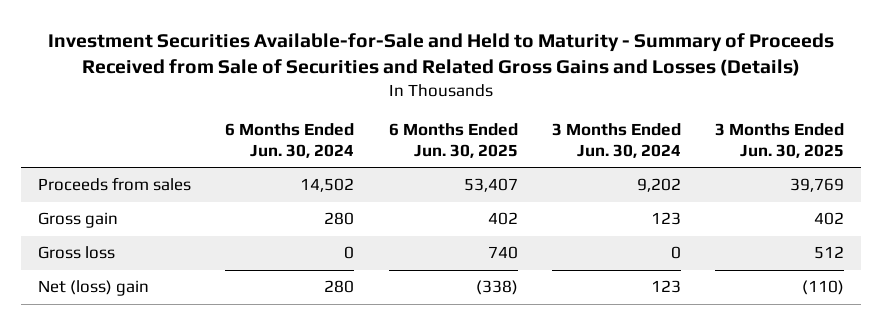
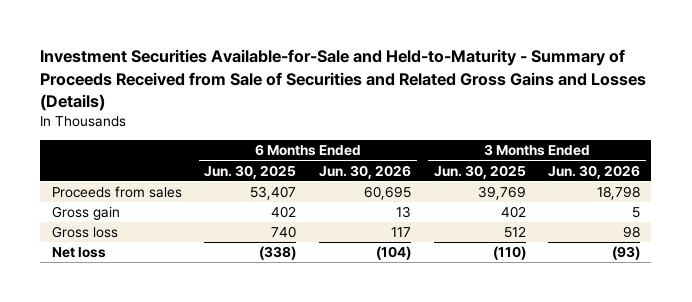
[48,33,835,77] Investment Securities Available-for-Sale and Held to Maturity - Summary of Proceeds Received from Sale of Securities and Related Gross Gains and Losses (Details) -> [40,49,647,111] Investment Securities Available-for-Sale and Held-to-Maturity - Summary of Proceeds Received from Sale of Securities and Related Gross Gains and Losses (Details)
[225,123,355,158] 6 Months Ended Jun. 30, 2024 -> none
[551,123,681,158] 3 Months Ended Jun. 30, 2024 -> none
none -> [318,164,411,179] Jun. 30, 2026
none -> [548,164,641,179] Jun. 30, 2026
[38,280,150,297] Net (loss) gain -> [51,247,106,259] Net loss

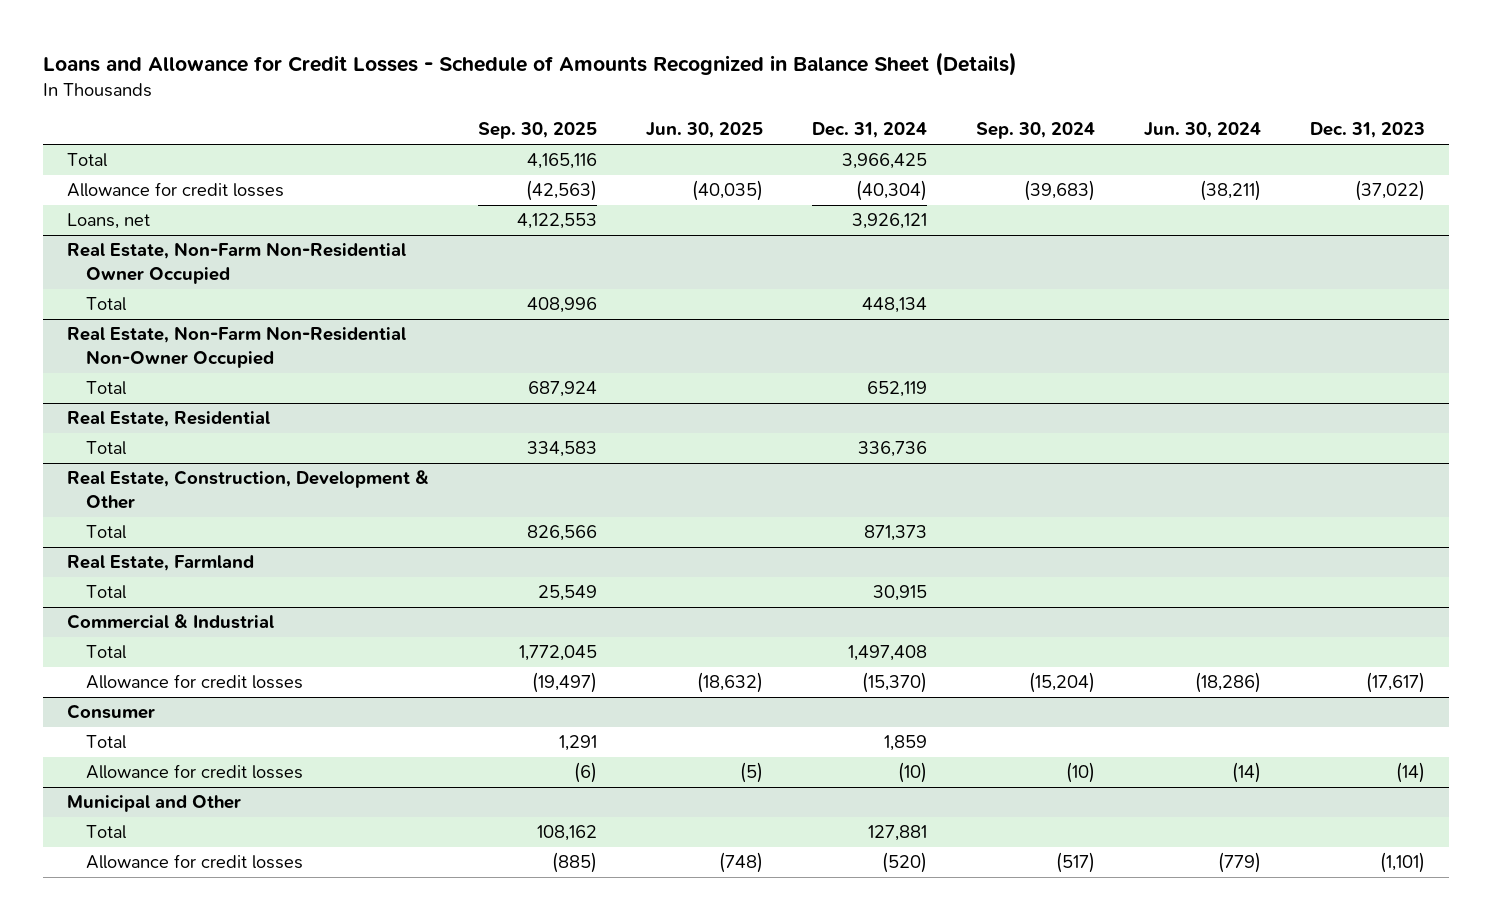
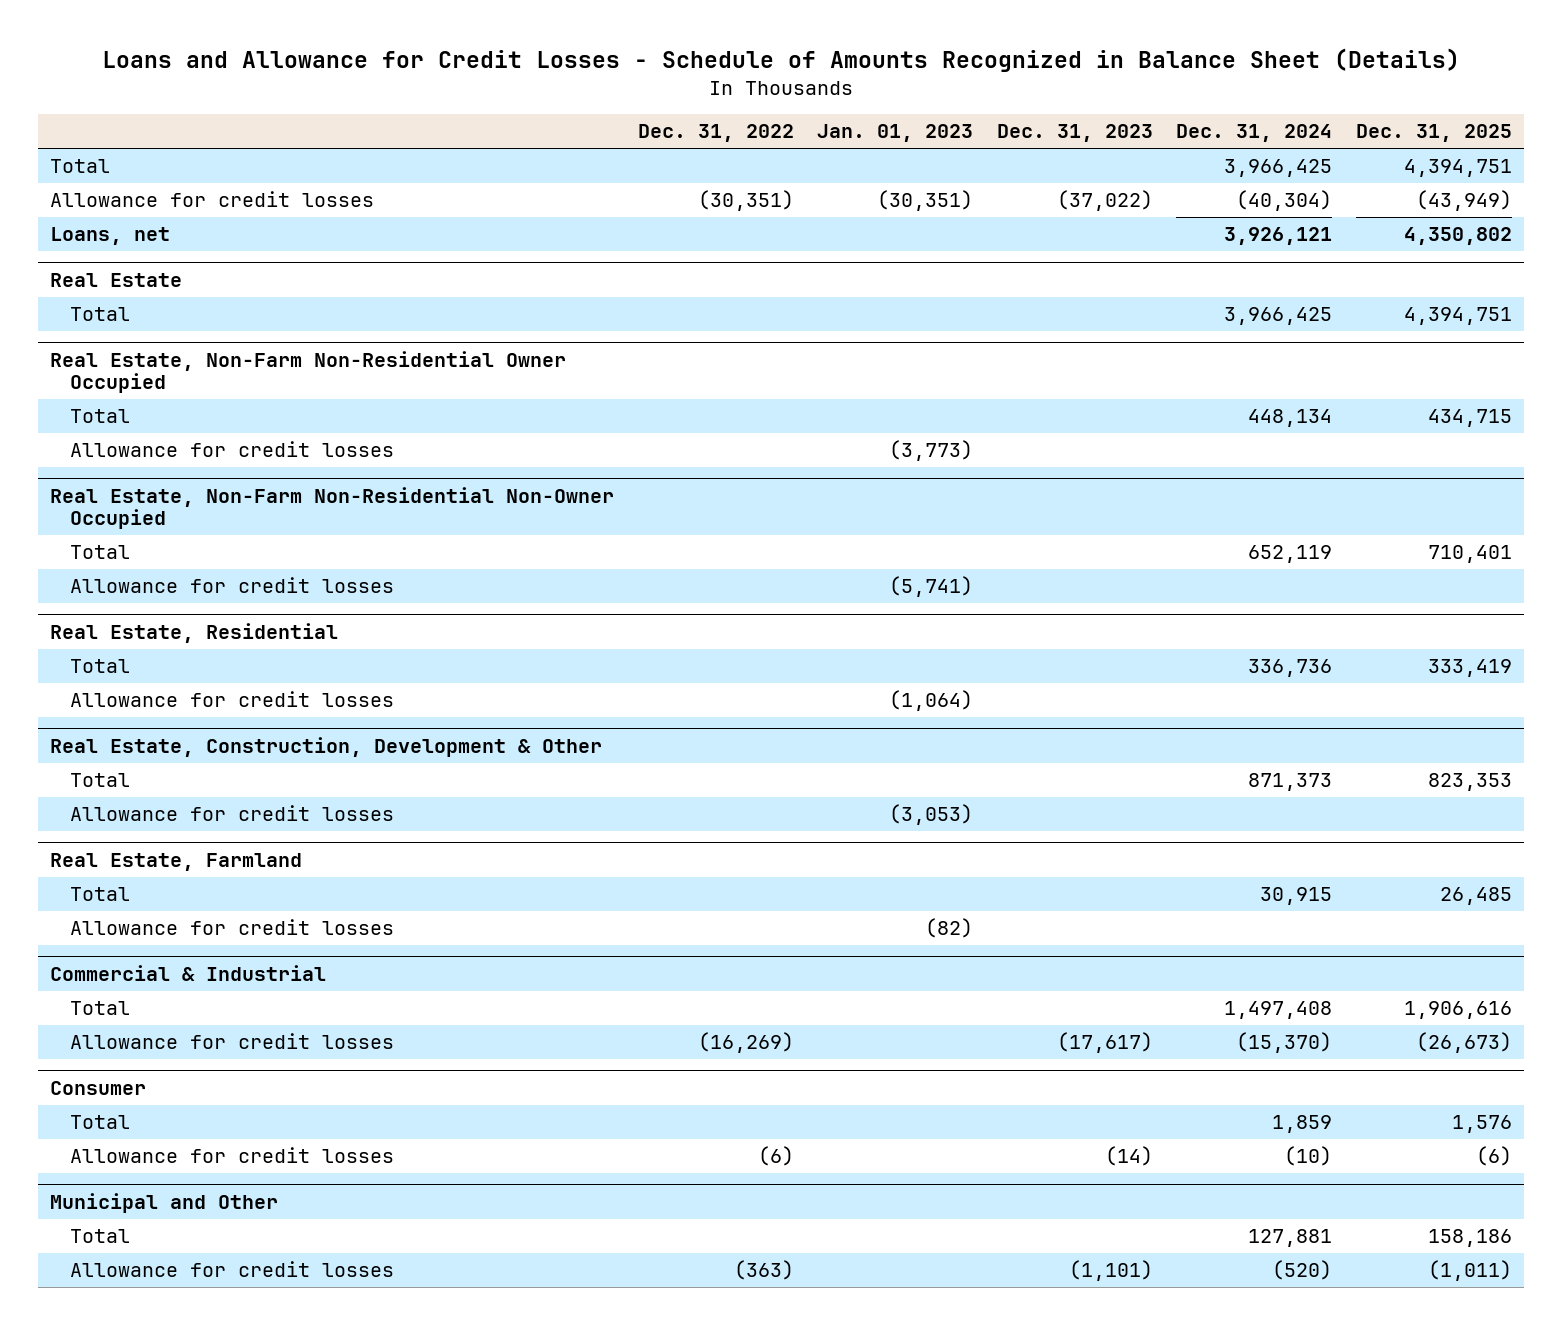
[478,122,598,140] Sep. 30, 2025 -> none
[646,122,764,139] Jun. 30, 2025 -> none
[975,122,1095,140] Sep. 30, 2024 -> none
[1143,122,1261,139] Jun. 30, 2024 -> none
none -> [637,124,794,143] Dec. 31, 2022
none -> [817,124,974,143] Jan. 01, 2023
none -> [1355,124,1512,143] Dec. 31, 2025
none -> [50,272,183,287] Real Estate
none -> [69,307,130,322] Total
none -> [69,441,394,458] Allowance for credit losses
none -> [69,577,394,594] Allowance for credit losses
none -> [69,691,394,708] Allowance for credit losses
none -> [69,805,394,822] Allowance for credit losses
none -> [69,919,394,936] Allowance for credit losses

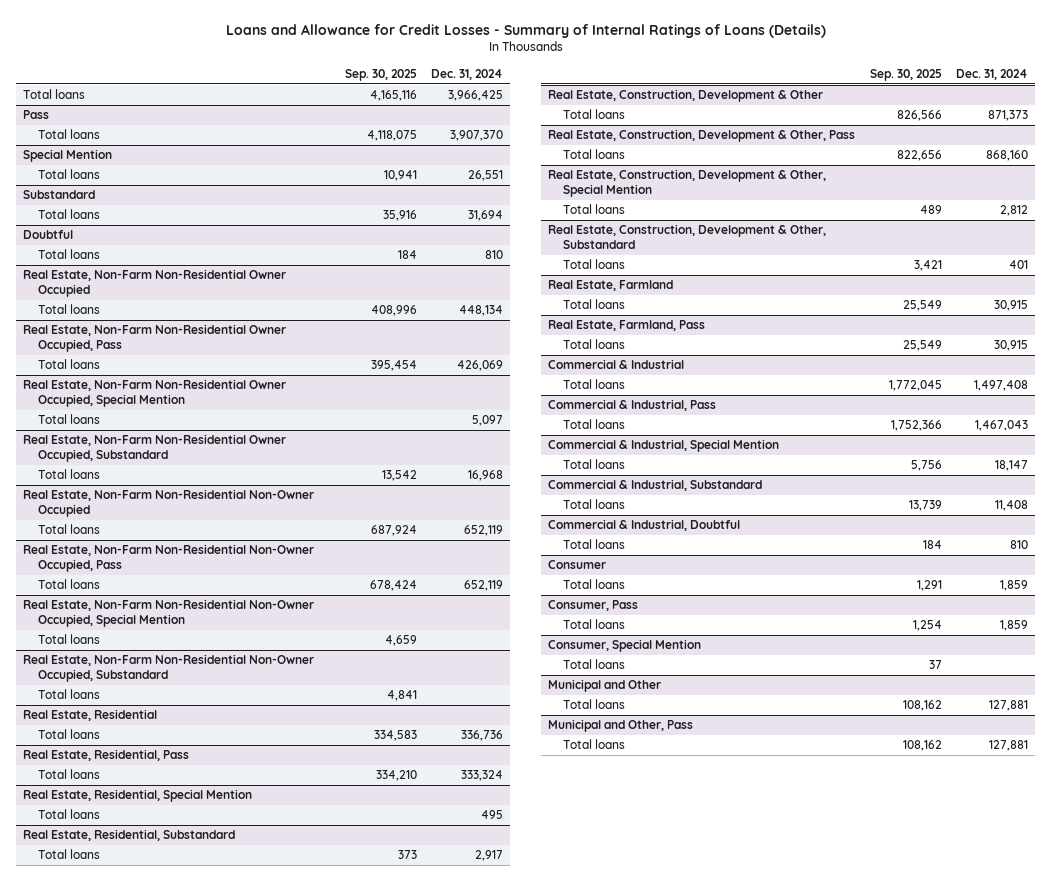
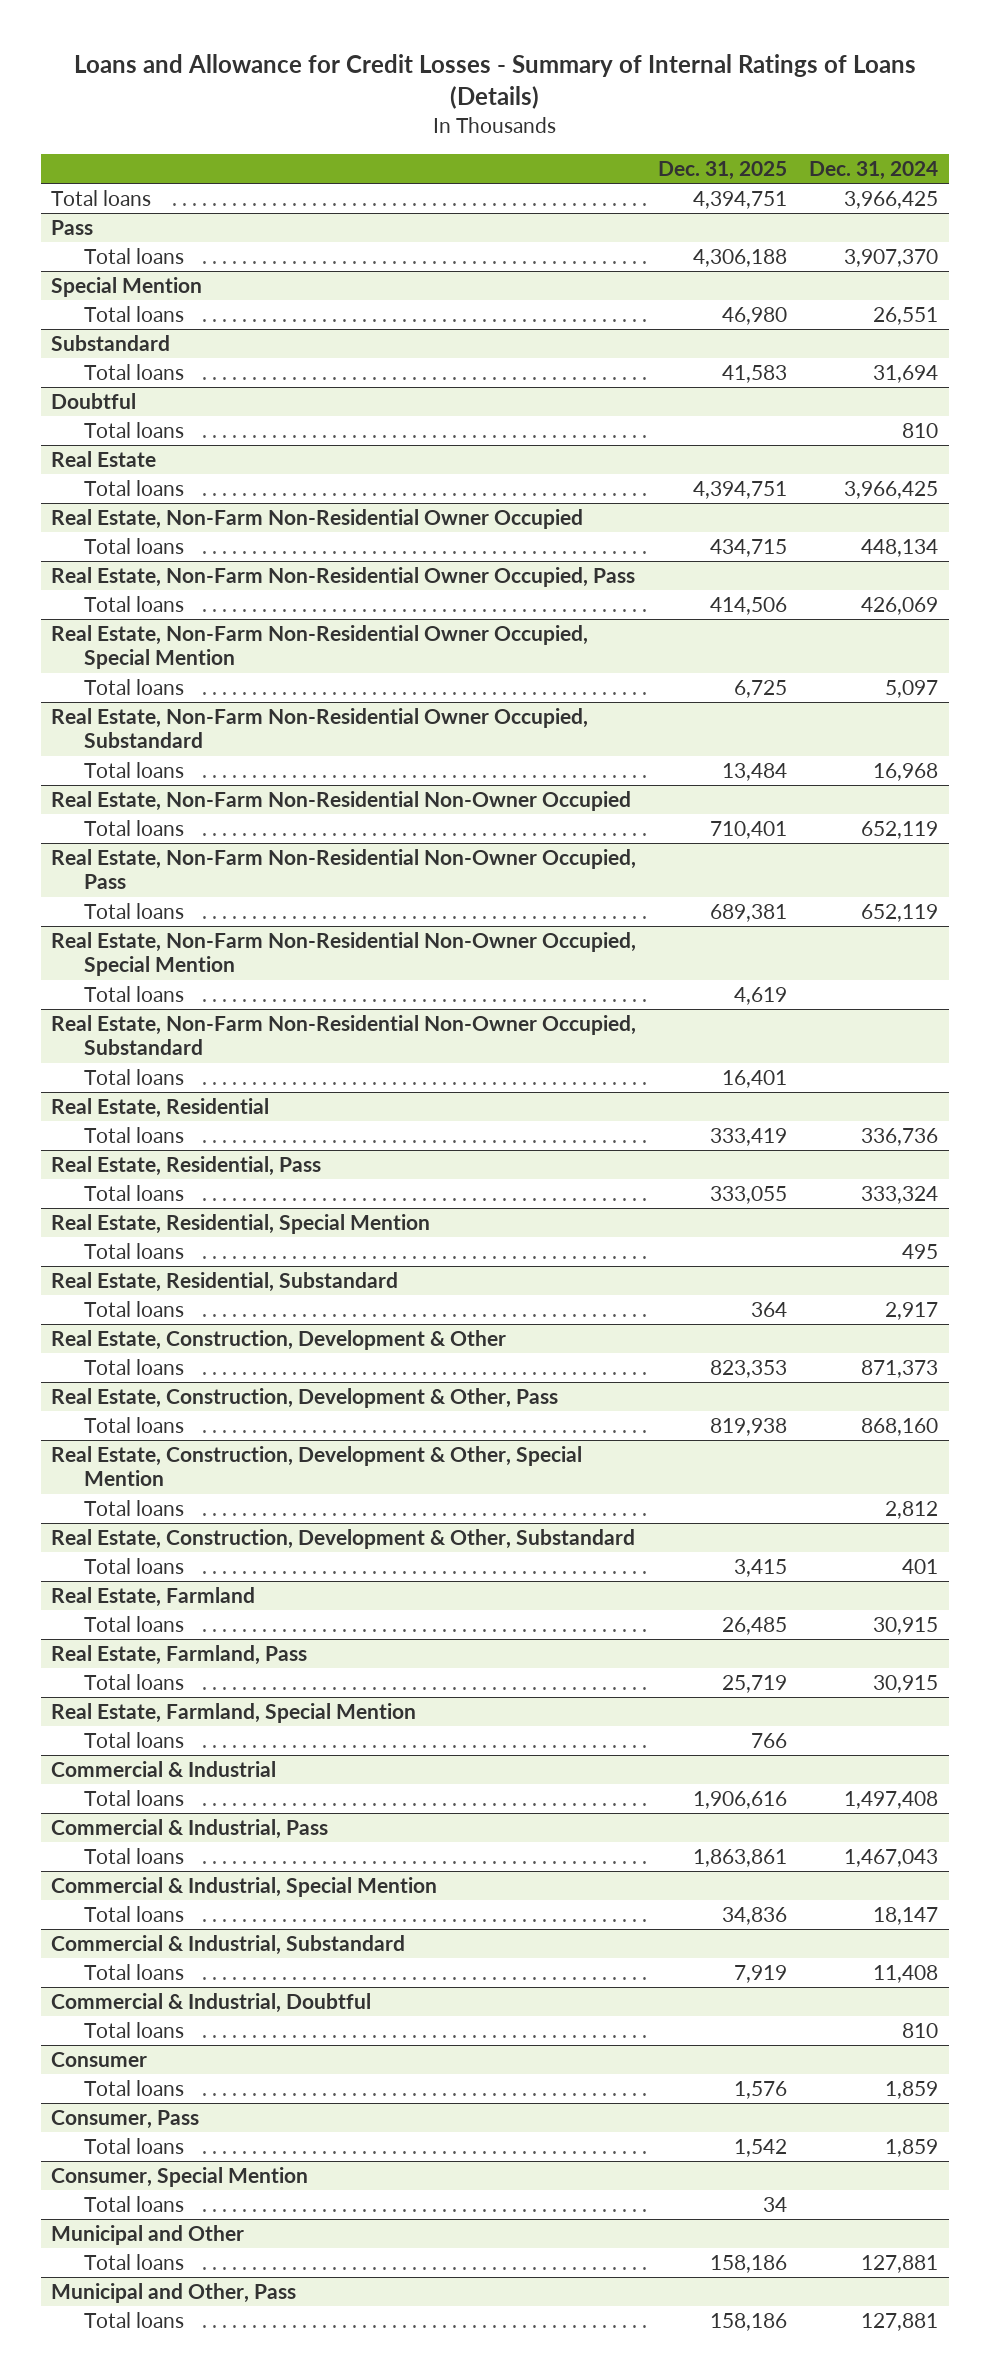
[344,69,417,82] Sep. 30, 2025 -> none
none -> [658,161,788,181] Dec. 31, 2025
none -> [51,451,157,468] Real Estate
none -> [84,480,185,497] Total loans
none -> [51,1703,417,1724] Real Estate, Farmland, Special Mention
none -> [84,1732,185,1749] Total loans

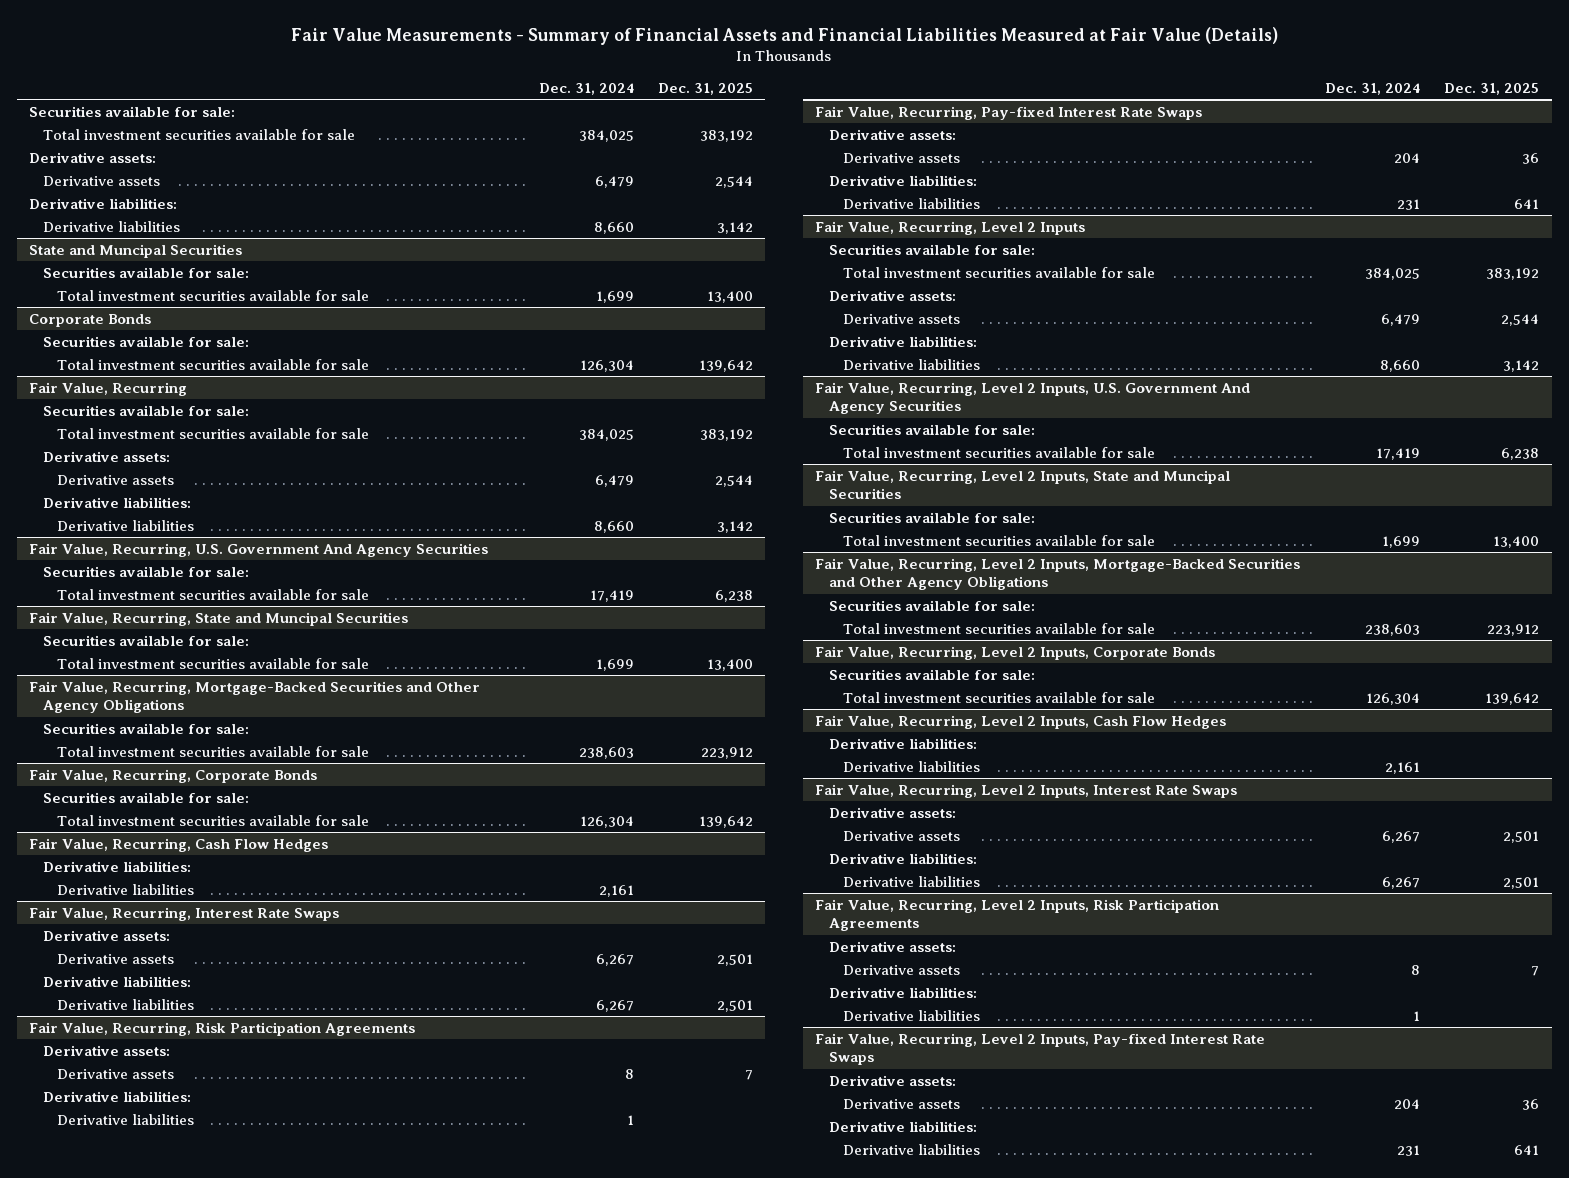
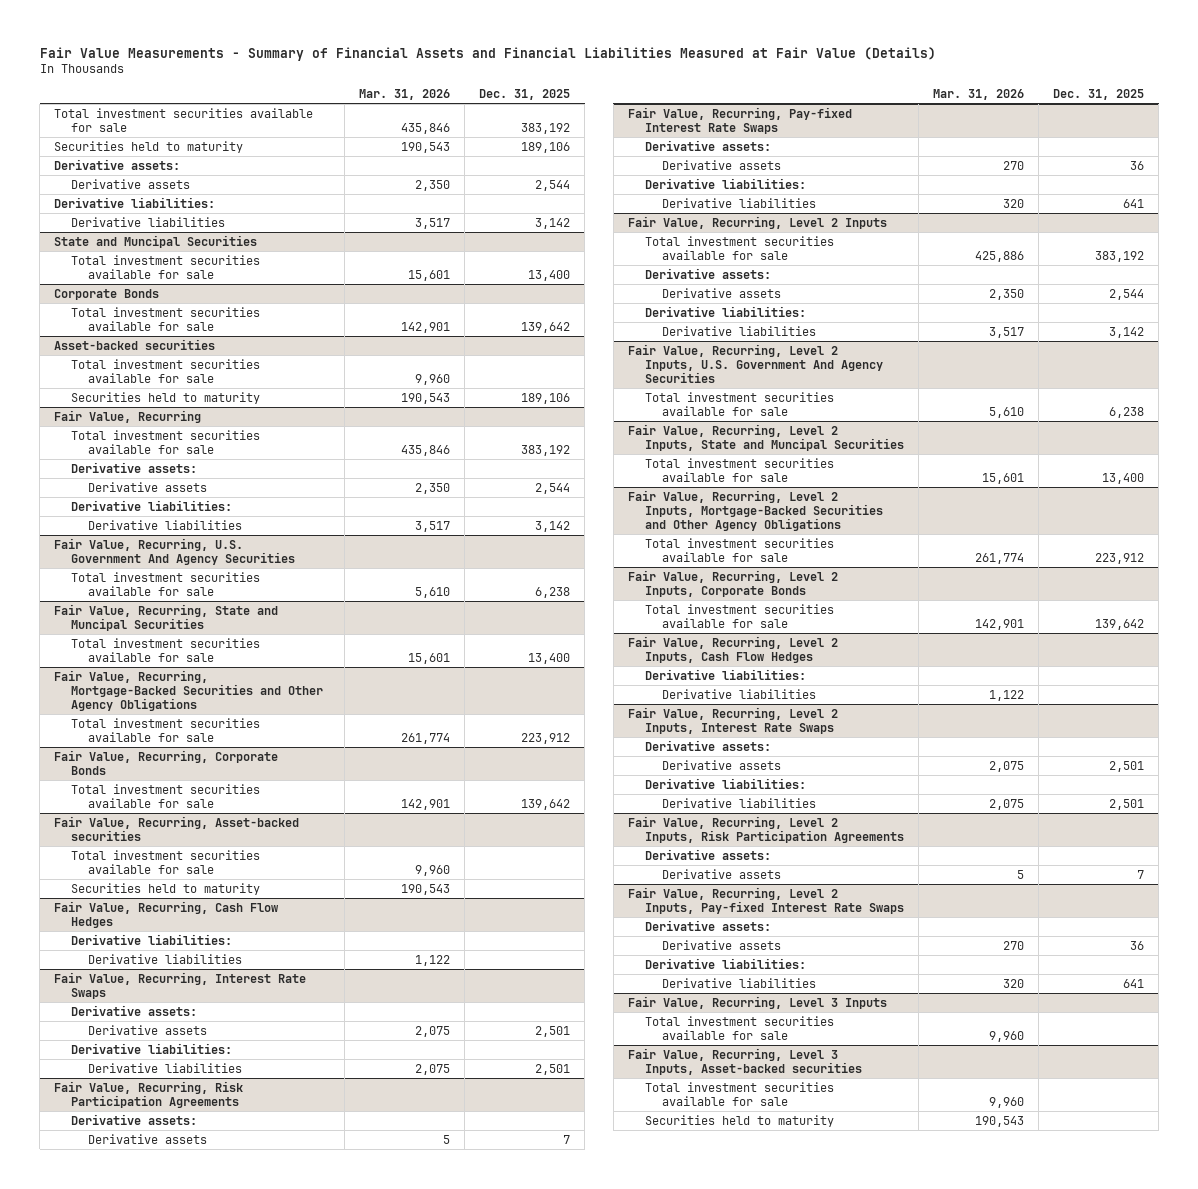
[538,82,634,95] Dec. 31, 2024 -> none
none -> [359,88,451,100] Mar. 31, 2026
[29,105,236,117] Securities available for sale: -> none
none -> [54,140,244,153] Securities held to maturity
[42,266,249,278] Securities available for sale: -> none
[42,335,249,347] Securities available for sale: -> none
none -> [54,338,216,350] Asset-backed securities
none -> [71,358,261,383] Total investment securities available for sale
none -> [71,391,261,404] Securities held to maturity
[42,404,249,416] Securities available for sale: -> none
[42,565,249,577] Securities available for sale: -> none
[42,634,249,646] Securities available for sale: -> none
[42,722,249,734] Securities available for sale: -> none
[42,791,249,803] Securities available for sale: -> none
none -> [54,815,300,841] Fair Value, Recurring, Asset-backed securities
none -> [71,849,261,874] Total investment securities available for sale
none -> [71,882,261,895] Securities held to maturity
[42,1090,191,1102] Derivative liabilities: -> none
[56,1113,194,1125] Derivative liabilities -> none
[829,243,1036,255] Securities available for sale: -> none
[829,423,1036,435] Securities available for sale: -> none
[829,511,1036,523] Securities available for sale: -> none
[829,599,1036,611] Securities available for sale: -> none
[829,668,1036,680] Securities available for sale: -> none
[829,986,978,998] Derivative liabilities: -> none
[842,1009,980,1021] Derivative liabilities -> none
none -> [627,995,887,1009] Fair Value, Recurring, Level 3 Inputs
none -> [645,1015,835,1040] Total investment securities available for sale
none -> [627,1047,863,1075] Fair Value, Recurring, Level 3 Inputs, Asset-backed securities
none -> [645,1081,835,1106] Total investment securities available for sale
none -> [645,1114,835,1127] Securities held to maturity

